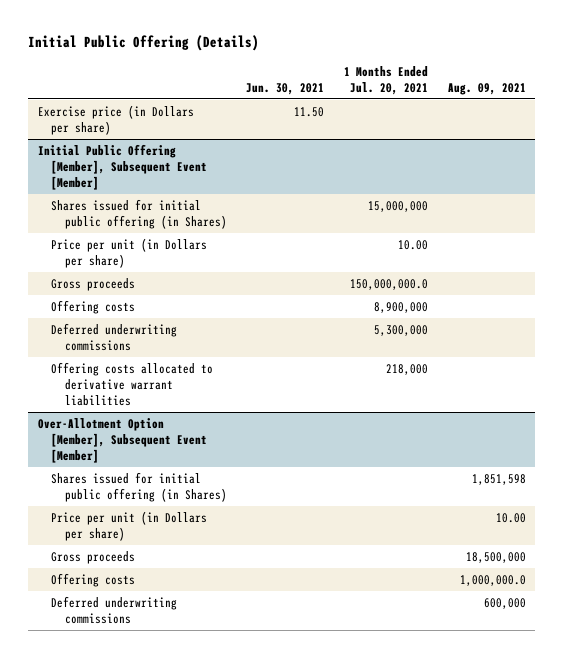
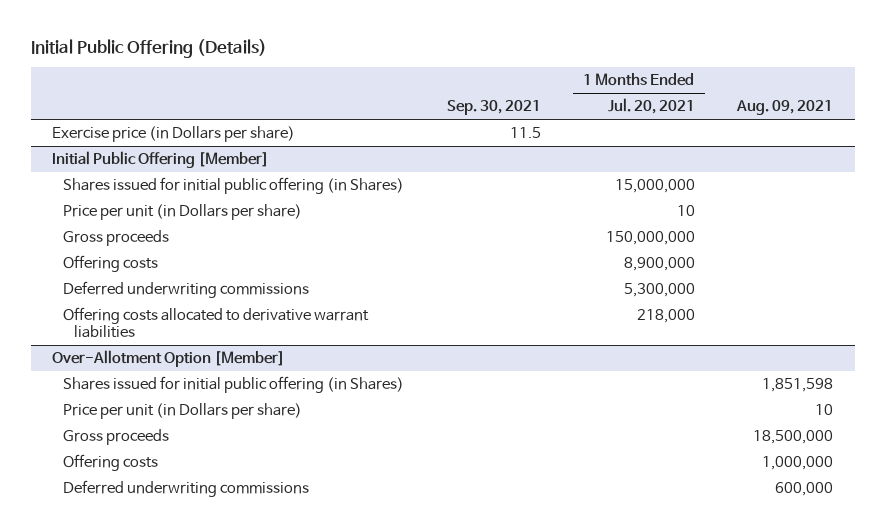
[246,82,325,95] Jun. 30, 2021 -> none
none -> [446,100,541,116] Sep. 30, 2021
[37,143,208,190] Initial Public Offering [Member], Subsequent Event [Member] -> [51,151,269,169] Initial Public Offering [Member]
[398,239,429,250] 10.00 -> [676,205,695,217] 10
[350,278,429,290] 150,000,000.0 -> [605,231,695,246] 150,000,000
[37,417,208,463] Over-Allotment Option [Member], Subsequent Event [Member] -> [51,350,285,368] Over-Allotment Option [Member]
[495,512,526,523] 10.00 -> [815,404,834,416] 10
[459,574,526,586] 1,000,000.0 -> [762,456,834,471] 1,000,000

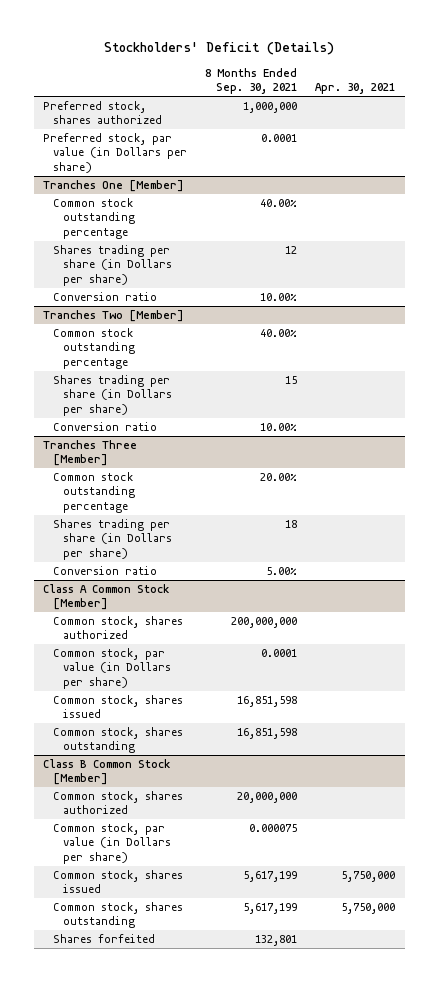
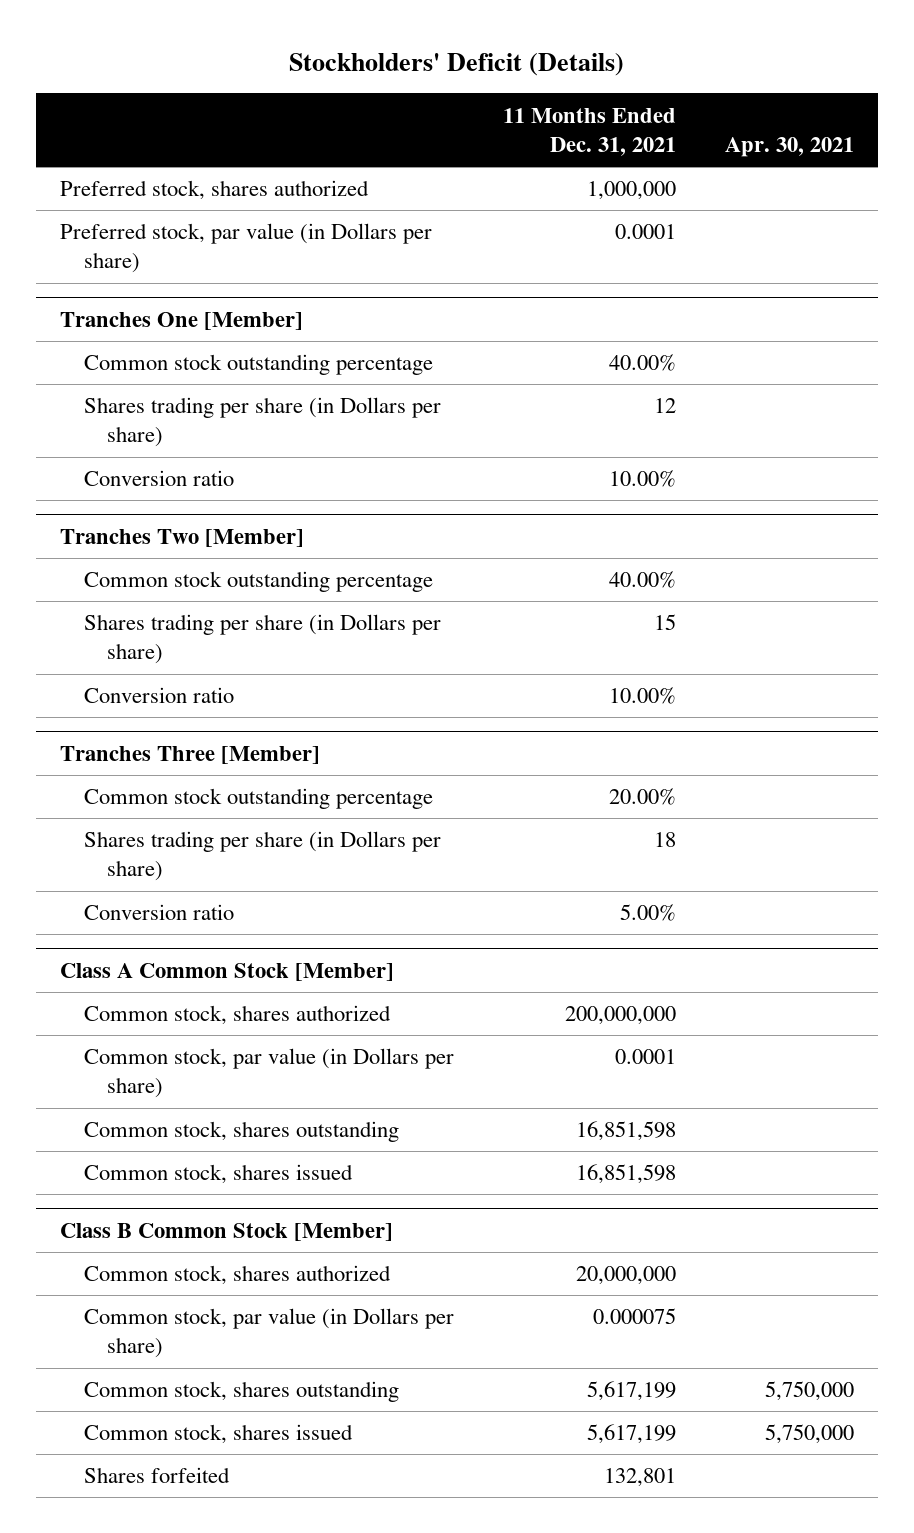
[205,67,298,95] 8 Months Ended Sep. 30, 2021 -> none
none -> [502,107,676,156] 11 Months Ended Dec. 31, 2021
[52,695,183,719] Common stock, shares issued -> [83,1164,353,1185] Common stock, shares issued
[52,870,183,894] Common stock, shares issued -> [83,1424,353,1445] Common stock, shares issued

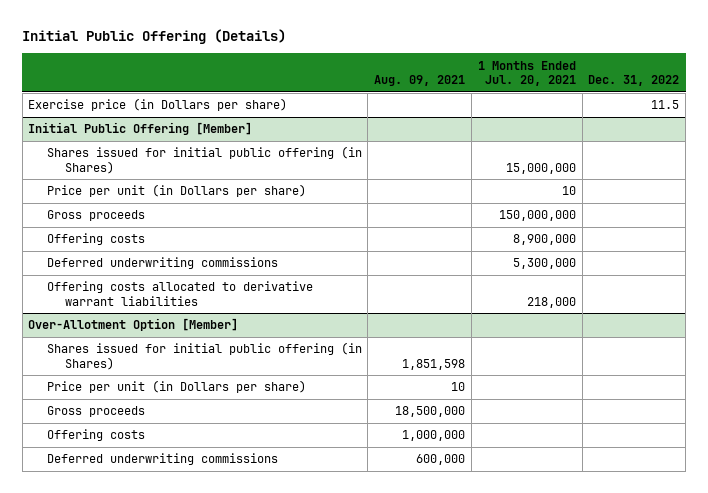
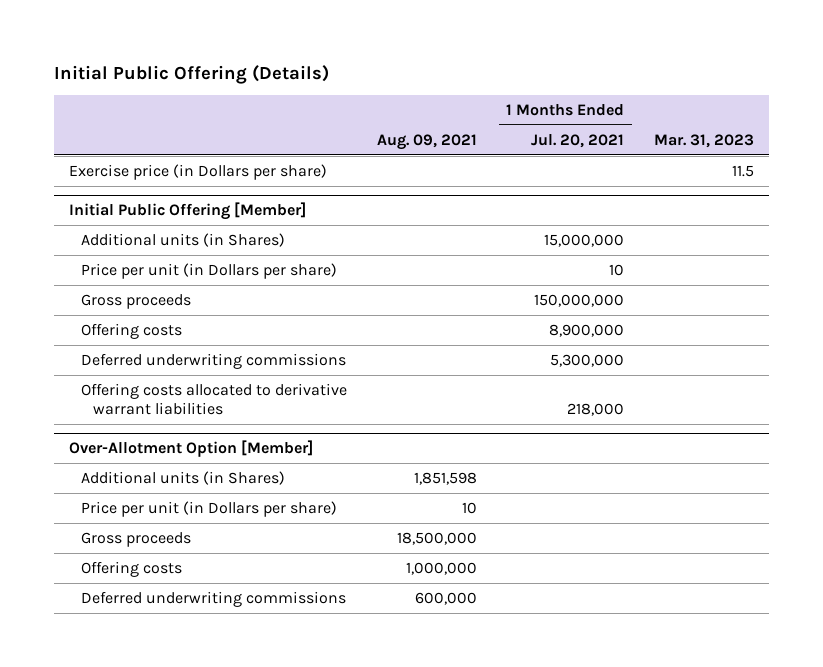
[588,75,680,87] Dec. 31, 2022 -> none
none -> [653,133,754,148] Mar. 31, 2023
[46,146,362,174] Shares issued for initial public offering (in Shares) -> [81,233,286,248] Additional units (in Shares)
[46,342,362,370] Shares issued for initial public offering (in Shares) -> [81,471,286,486] Additional units (in Shares)

